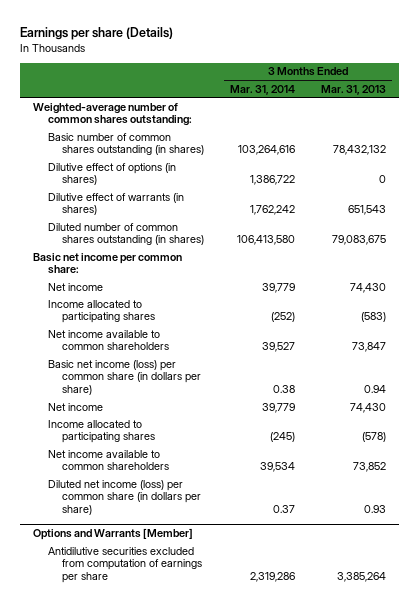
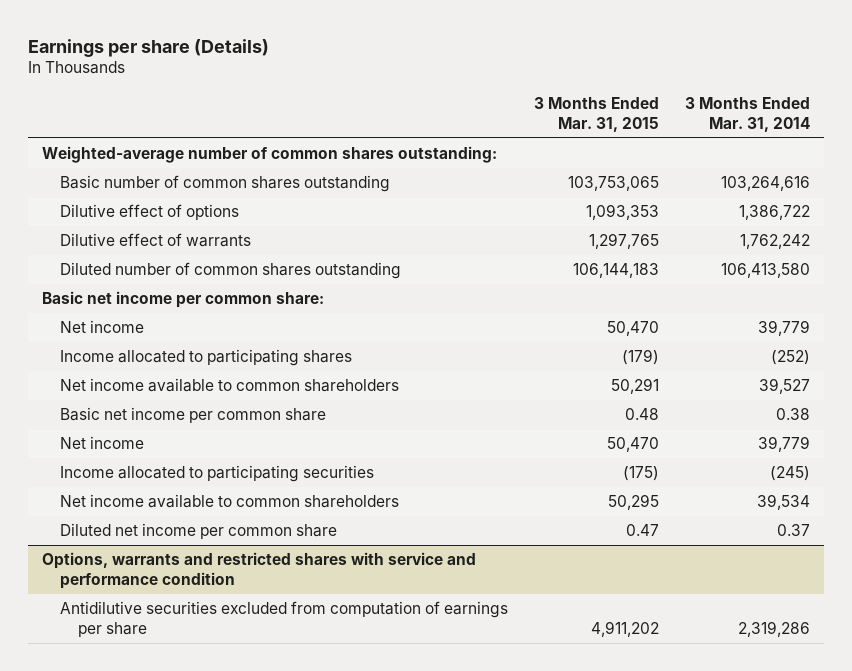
[320,84,386,95] Mar. 31, 2013 -> none
none -> [534,96,660,132] 3 Months Ended Mar. 31, 2015
[47,132,205,156] Basic number of common shares outstanding (in shares) -> [60,174,391,192] Basic number of common shares outstanding
[47,162,176,186] Dilutive effect of options (in shares) -> [60,203,240,220] Dilutive effect of options
[47,192,184,216] Dilutive effect of warrants (in shares) -> [60,232,252,247] Dilutive effect of warrants
[47,222,205,246] Diluted number of common shares outstanding (in shares) -> [60,261,402,279] Diluted number of common shares outstanding
[47,359,202,396] Basic net income (loss) per common share (in dollars per share) -> [60,406,327,423] Basic net income per common share
[47,419,156,444] Income allocated to participating shares -> [60,464,375,482] Income allocated to participating securities
[32,527,193,540] Options and Warrants [Member] -> none
[47,479,202,516] Diluted net income (loss) per common share (in dollars per share) -> [60,522,338,539] Diluted net income per common share
none -> [41,551,476,590] Options, warrants and restricted shares with service and performance condition

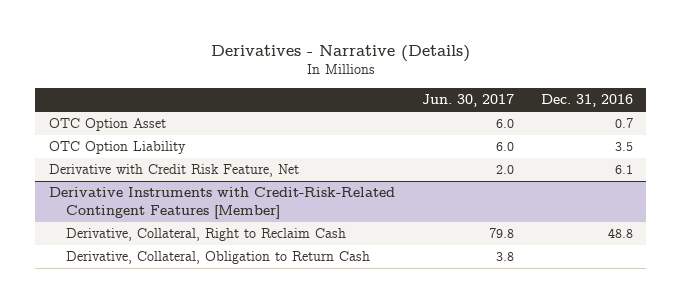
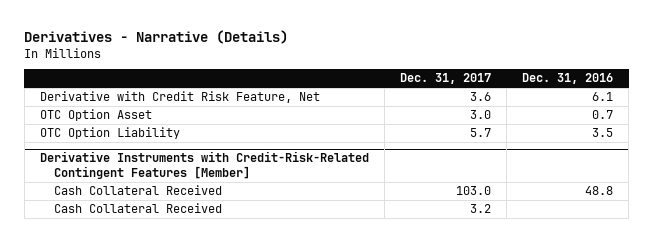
[421,94,514,108] Jun. 30, 2017 -> none
none -> [400,73,492,85] Dec. 31, 2017
[48,164,299,178] Derivative with Credit Risk Feature, Net -> [39,90,320,103] Derivative with Credit Risk Feature, Net
[66,228,347,242] Derivative, Collateral, Right to Reclaim Cash -> [53,184,222,195] Cash Collateral Received
[66,251,371,265] Derivative, Collateral, Obligation to Return Cash -> [53,202,222,213] Cash Collateral Received

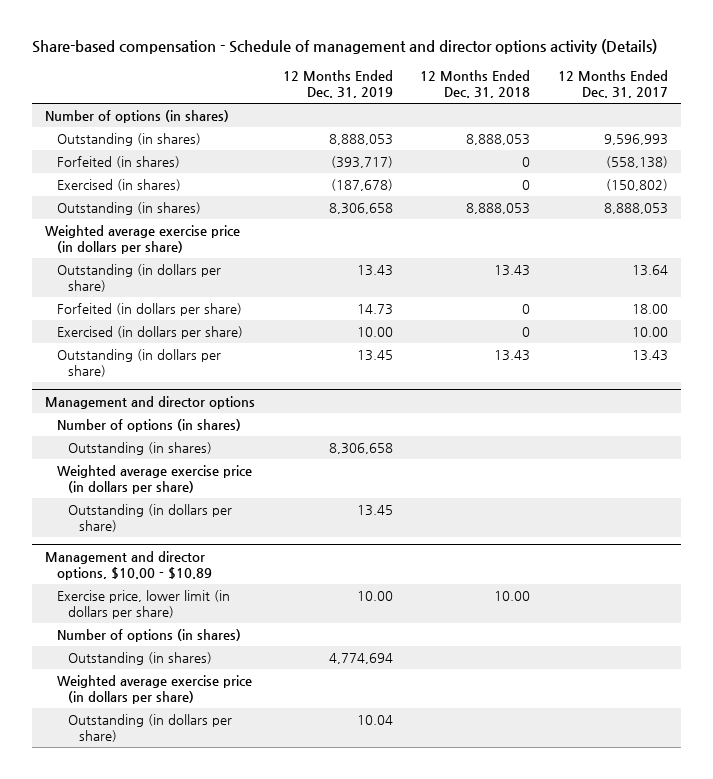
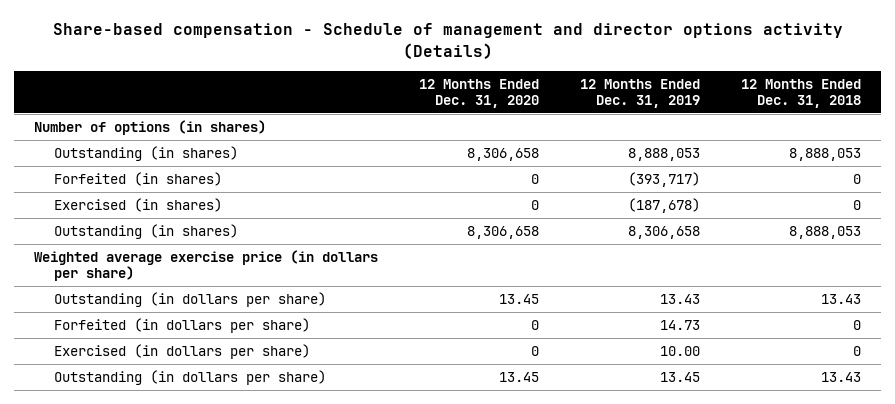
[557,70,668,99] 12 Months Ended Dec. 31, 2017 -> none
none -> [419,78,540,108] 12 Months Ended Dec. 31, 2020
[45,396,256,410] Management and director options -> none
[56,419,241,433] Number of options (in shares) -> none
[67,442,212,456] Outstanding (in shares) -> none
[56,465,252,494] Weighted average exercise price (in dollars per share) -> none
[67,504,232,532] Outstanding (in dollars per share) -> none
[45,551,212,580] Management and director options, $10.00 - $10.89 -> none
[56,590,230,619] Exercise price, lower limit (in dollars per share) -> none
[56,629,241,643] Number of options (in shares) -> none
[67,652,212,666] Outstanding (in shares) -> none
[56,675,252,704] Weighted average exercise price (in dollars per share) -> none
[67,714,232,742] Outstanding (in dollars per share) -> none

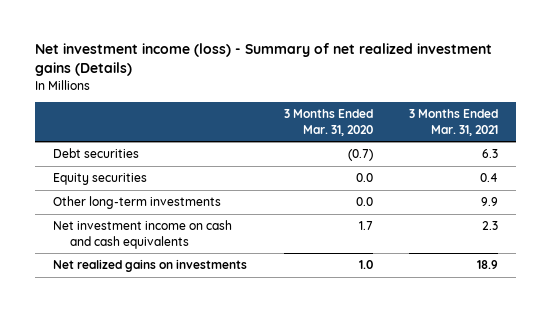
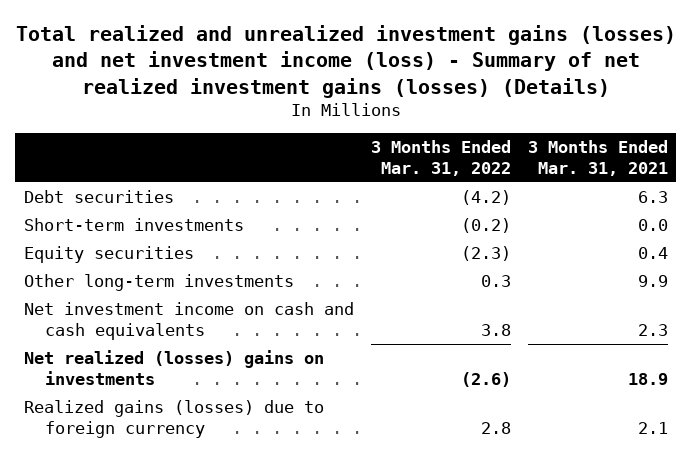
[35,43,493,77] Net investment income (loss) - Summary of net realized investment gains (Details) -> [15,25,676,98] Total realized and unrealized investment gains (losses) and net investment income (loss) - Summary of net realized investment gains (losses) (Details)
[283,109,373,136] 3 Months Ended Mar. 31, 2020 -> none
none -> [370,140,511,177] 3 Months Ended Mar. 31, 2022
none -> [23,218,244,232] Short-term investments
[53,259,248,273] Net realized gains on investments -> [23,350,324,386] Net realized (losses) gains on investments
none -> [23,400,324,439] Realized gains (losses) due to foreign currency

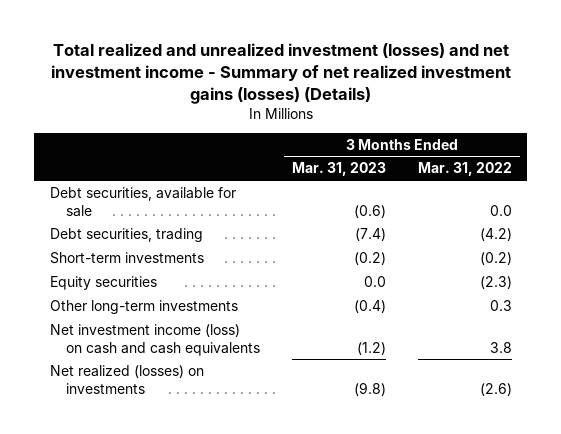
[15,25,676,98] Total realized and unrealized investment gains (losses) and net investment income (loss) - Summary of net realized investment gains (losses) (Details) -> [50,42,511,104] Total realized and unrealized investment (losses) and net investment income - Summary of net realized investment gains (losses) (Details)
[527,140,668,177] 3 Months Ended Mar. 31, 2021 -> none
none -> [291,162,386,177] Mar. 31, 2023
none -> [49,186,236,217] Debt securities, available for sale
[23,190,174,204] Debt securities -> [49,227,203,242] Debt securities, trading
[23,400,324,439] Realized gains (losses) due to foreign currency -> none
[23,302,354,341] Net investment income on cash and cash equivalents -> [49,323,260,356] Net investment income (loss) on cash and cash equivalents
[23,350,324,386] Net realized (losses) gains on investments -> [49,364,204,394] Net realized (losses) on investments

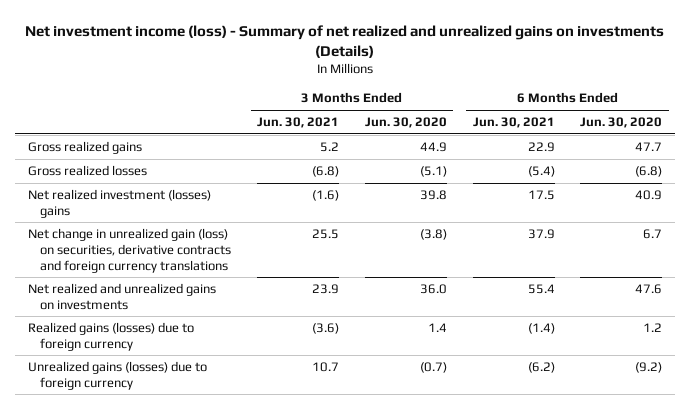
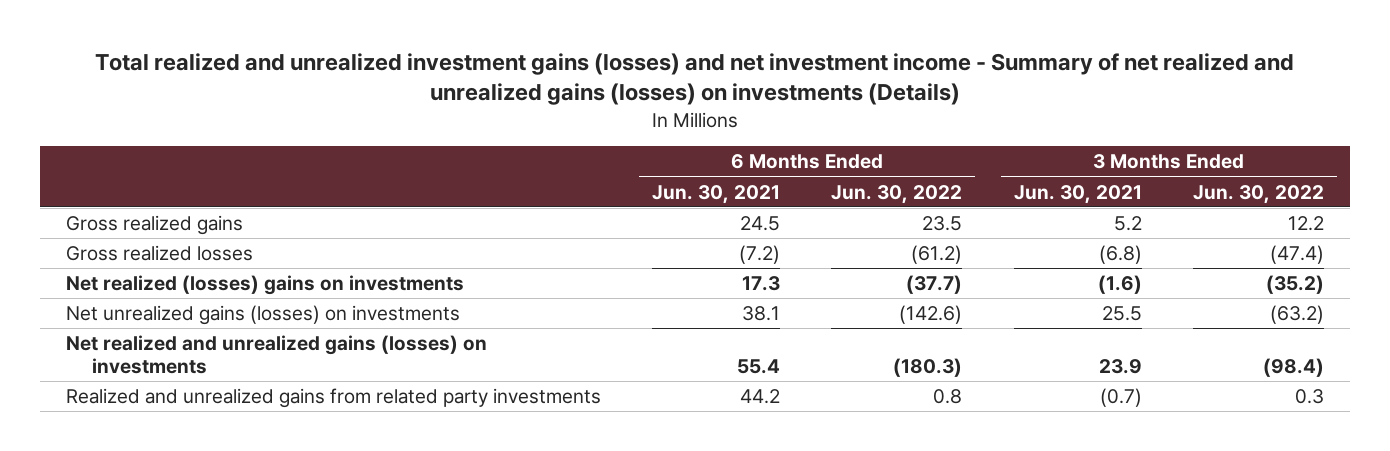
[25,24,665,58] Net investment income (loss) - Summary of net realized and unrealized gains on investments (Details) -> [94,53,1294,106] Total realized and unrealized investment gains (losses) and net investment income - Summary of net realized and unrealized gains (losses) on investments (Details)
[364,117,447,129] Jun. 30, 2020 -> none
[580,117,663,129] Jun. 30, 2020 -> none
none -> [831,184,963,204] Jun. 30, 2022
none -> [1193,184,1325,204] Jun. 30, 2022
[28,322,195,351] Realized gains (losses) due to foreign currency -> none
[28,361,208,390] Unrealized gains (losses) due to foreign currency -> none
[527,142,555,153] 22.9 -> [740,216,781,232] 24.5
[527,166,555,178] (5.4) -> [739,245,781,265] (7.2)
[28,189,212,218] Net realized investment (losses) gains -> [65,275,464,296] Net realized (losses) gains on investments
[527,190,555,201] 17.5 -> [742,276,781,292] 17.3
[28,228,232,273] Net change in unrealized gain (loss) on securities, derivative contracts and foreign currency translations -> [65,305,460,326] Net unrealized gains (losses) on investments
[527,229,555,240] 37.9 -> [742,306,781,322] 38.1
[28,283,217,310] Net realized and unrealized gains on investments -> [65,335,487,374] Net realized and unrealized gains (losses) on investments
none -> [65,388,601,409] Realized and unrealized gains from related party investments

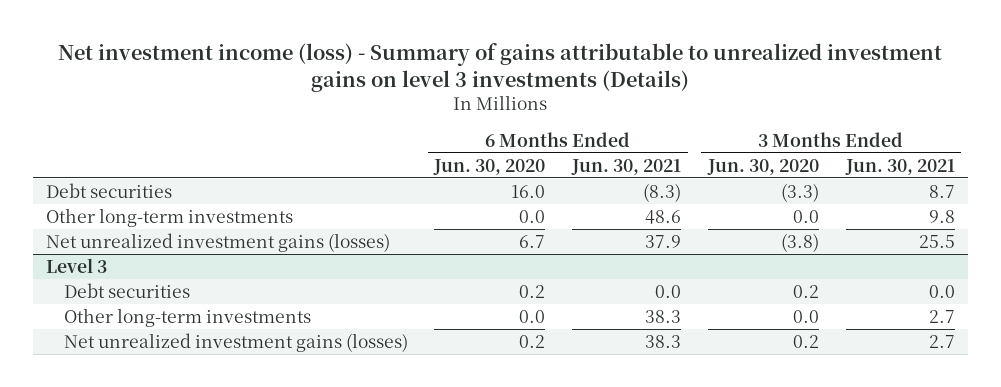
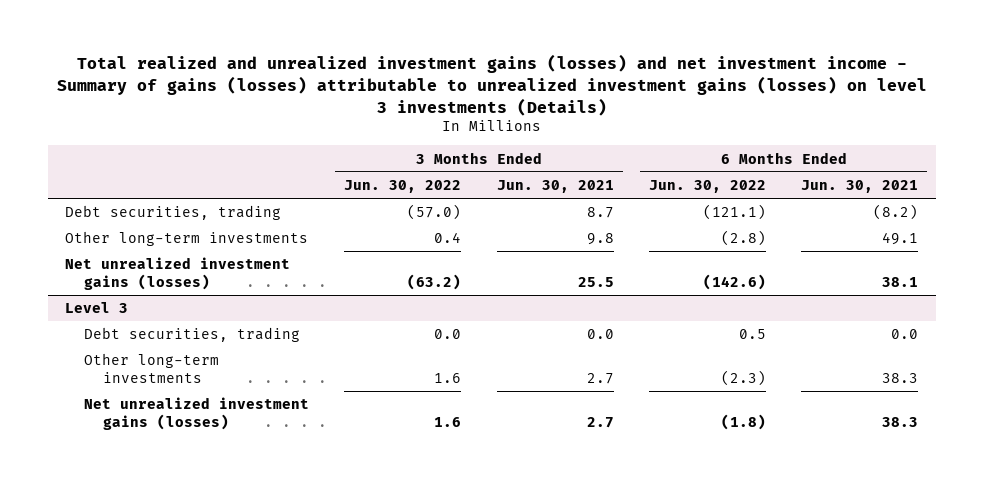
[58,42,943,92] Net investment income (loss) - Summary of gains attributable to unrealized investment gains on level 3 investments (Details) -> [56,54,927,116] Total realized and unrealized investment gains (losses) and net investment income - Summary of gains (losses) attributable to unrealized investment gains (losses) on level 3 investments (Details)
[433,158,546,175] Jun. 30, 2020 -> none
[706,158,819,175] Jun. 30, 2020 -> none
none -> [344,179,462,193] Jun. 30, 2022
none -> [649,179,767,193] Jun. 30, 2022
[46,182,173,198] Debt securities -> [65,205,282,221] Debt securities, trading
[643,182,682,202] (8.3) -> [873,204,919,221] (8.2)
[645,209,682,224] 48.6 -> [882,232,919,246] 49.1
[645,234,682,248] 37.9 -> [882,277,919,288] 38.1
[63,282,190,298] Debt securities -> [83,327,300,343] Debt securities, trading

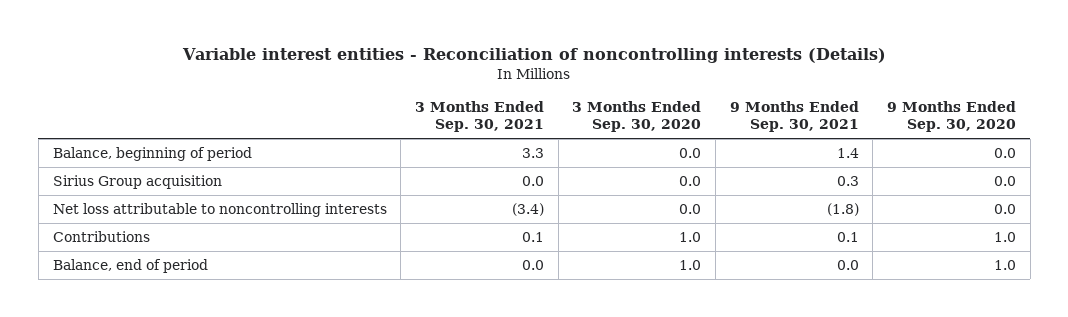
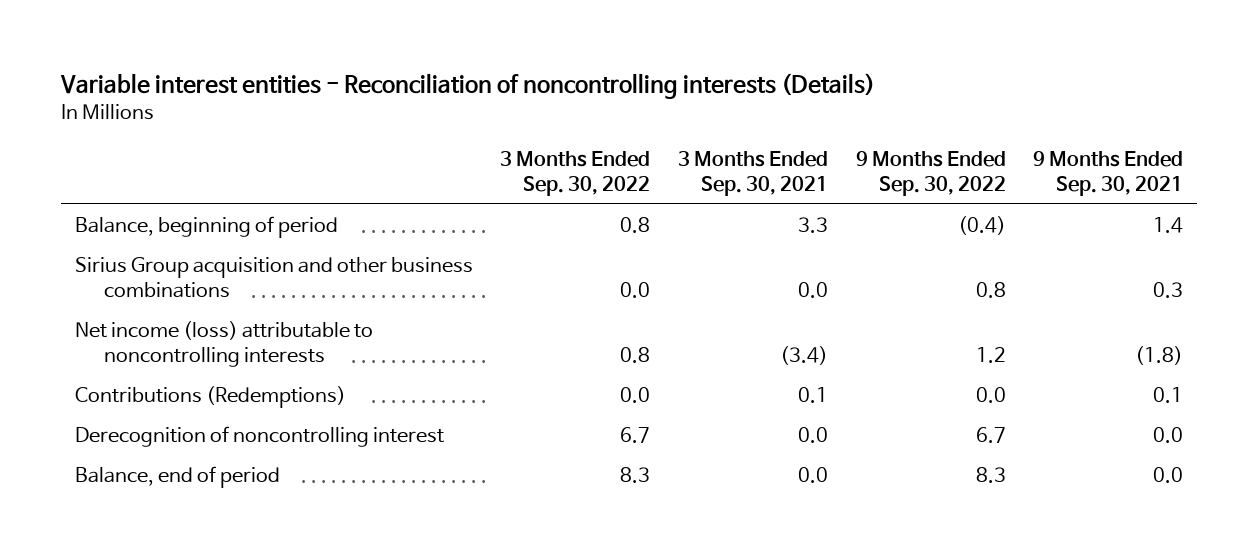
[572,100,702,132] 3 Months Ended Sep. 30, 2020 -> none
[886,100,1016,132] 9 Months Ended Sep. 30, 2020 -> none
none -> [500,150,651,197] 3 Months Ended Sep. 30, 2022
none -> [855,150,1006,197] 9 Months Ended Sep. 30, 2022
[52,175,222,190] Sirius Group acquisition -> [74,257,473,299] Sirius Group acquisition and other business combinations
[52,203,387,218] Net loss attributable to noncontrolling interests -> [74,321,373,368] Net income (loss) attributable to noncontrolling interests
[52,231,150,243] Contributions -> [74,386,346,409] Contributions (Redemptions)
none -> [74,426,444,448] Derecognition of noncontrolling interest

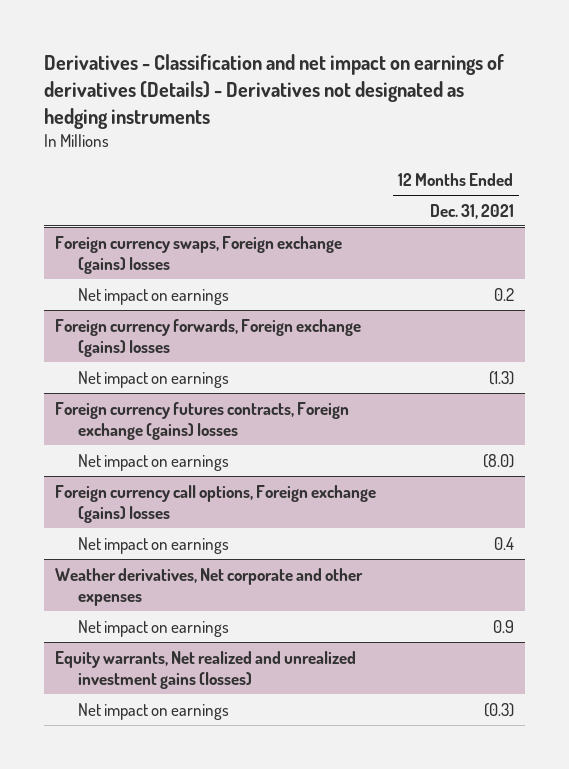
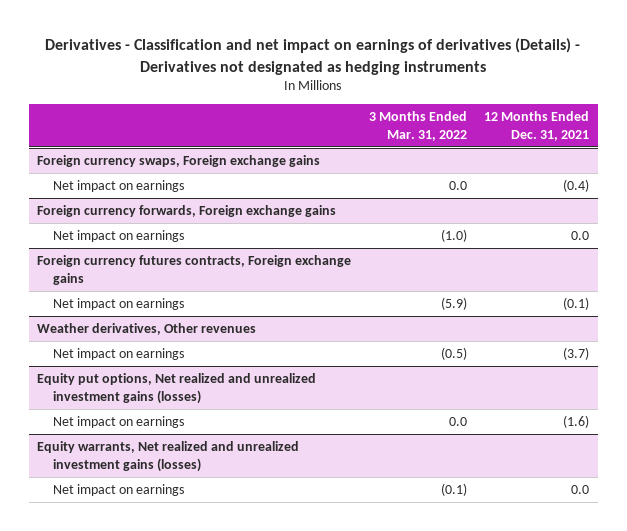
none -> [368,110,467,141] 3 Months Ended Mar. 31, 2022
[55,484,377,523] Foreign currency call options, Foreign exchange (gains) losses -> none
[55,567,364,606] Weather derivatives, Net corporate and other expenses -> none
[55,235,343,274] Foreign currency swaps, Foreign exchange (gains) losses -> [37,154,321,167] Foreign currency swaps, Foreign exchange gains
[493,287,514,301] 0.2 -> [563,178,590,192] (0.4)
[55,318,362,357] Foreign currency forwards, Foreign exchange (gains) losses -> [37,204,337,217] Foreign currency forwards, Foreign exchange gains
[488,370,514,385] (1.3) -> [571,230,590,240] 0.0
[55,401,350,440] Foreign currency futures contracts, Foreign exchange (gains) losses -> [37,254,352,285] Foreign currency futures contracts, Foreign exchange gains
[482,453,514,468] (8.0) -> [563,296,590,310] (0.1)
none -> [37,322,257,335] Weather derivatives, Other revenues
[493,536,514,550] 0.4 -> [563,346,590,360] (3.7)
none -> [37,372,317,404] Equity put options, Net realized and unrealized investment gains (losses)
[492,619,514,633] 0.9 -> [563,414,590,428] (1.6)
[483,702,514,717] (0.3) -> [571,484,590,494] 0.0

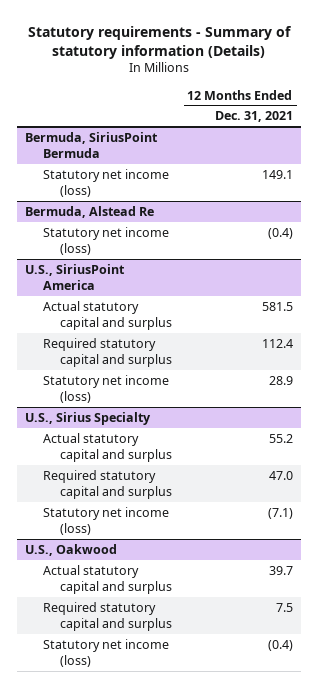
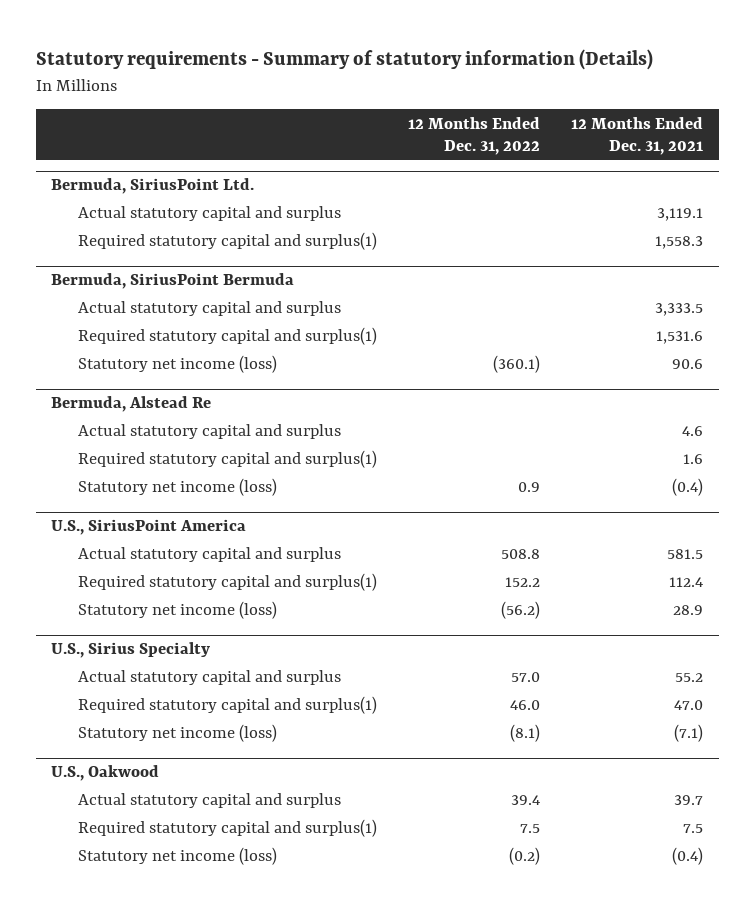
none -> [408,116,541,155] 12 Months Ended Dec. 31, 2022
none -> [51,178,255,195] Bermuda, SiriusPoint Ltd.
none -> [78,206,342,222] Actual statutory capital and surplus
none -> [78,232,378,251] Required statutory capital and surplus(1)
none -> [78,301,342,317] Actual statutory capital and surplus
none -> [78,327,378,346] Required statutory capital and surplus(1)
[261,169,293,179] 149.1 -> [672,359,704,370] 90.6
none -> [78,424,342,440] Actual statutory capital and surplus
none -> [78,450,378,469] Required statutory capital and surplus(1)
[42,337,172,367] Required statutory capital and surplus -> [78,573,378,592] Required statutory capital and surplus(1)
[42,469,172,499] Required statutory capital and surplus -> [78,696,378,715] Required statutory capital and surplus(1)
[42,601,172,631] Required statutory capital and surplus -> [78,819,378,838] Required statutory capital and surplus(1)

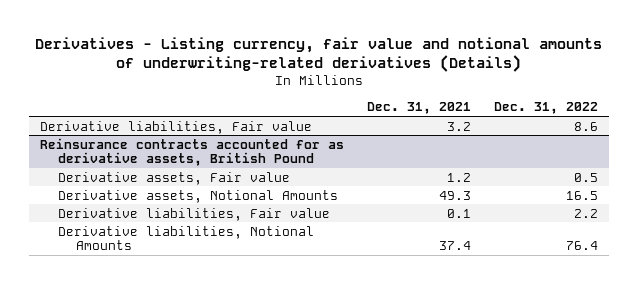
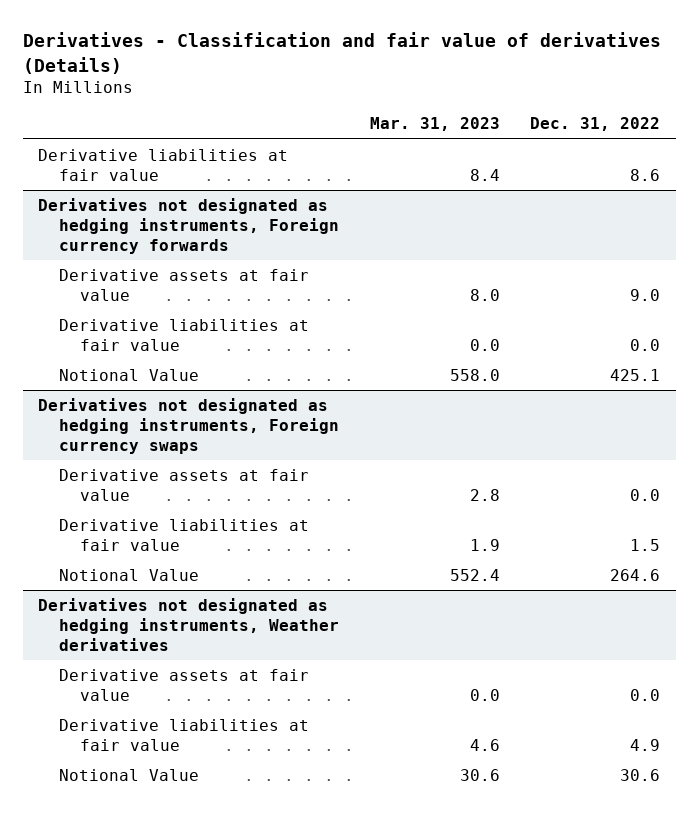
[35,36,603,73] Derivatives - Listing currency, fair value and notional amounts of underwriting-related derivatives (Details) -> [22,32,661,74] Derivatives - Classification and fair value of derivatives (Details)
[367,102,472,115] Dec. 31, 2021 -> none
none -> [369,117,500,132] Mar. 31, 2023
[40,137,345,167] Reinsurance contracts accounted for as derivative assets, British Pound -> none
[58,189,339,203] Derivative assets, Notional Amounts -> none
[58,225,315,251] Derivative liabilities, Notional Amounts -> none
[40,120,313,134] Derivative liabilities, Fair value -> [38,148,289,181] Derivative liabilities at fair value
none -> [38,197,339,254] Derivatives not designated as hedging instruments, Foreign currency forwards
[58,171,291,185] Derivative assets, Fair value -> [58,268,309,301] Derivative assets at fair value
[573,172,598,182] 0.5 -> [630,288,661,301] 9.0
[58,207,331,221] Derivative liabilities, Fair value -> [58,318,309,351] Derivative liabilities at fair value
[573,208,598,218] 2.2 -> [630,338,661,351] 0.0
none -> [58,368,199,381] Notional Value
none -> [38,397,339,454] Derivatives not designated as hedging instruments, Foreign currency swaps
none -> [58,468,309,501] Derivative assets at fair value
none -> [58,518,309,551] Derivative liabilities at fair value
none -> [58,568,199,581] Notional Value
none -> [38,597,339,651] Derivatives not designated as hedging instruments, Weather derivatives
none -> [58,668,309,701] Derivative assets at fair value
none -> [58,718,309,751] Derivative liabilities at fair value
none -> [58,768,199,781] Notional Value

